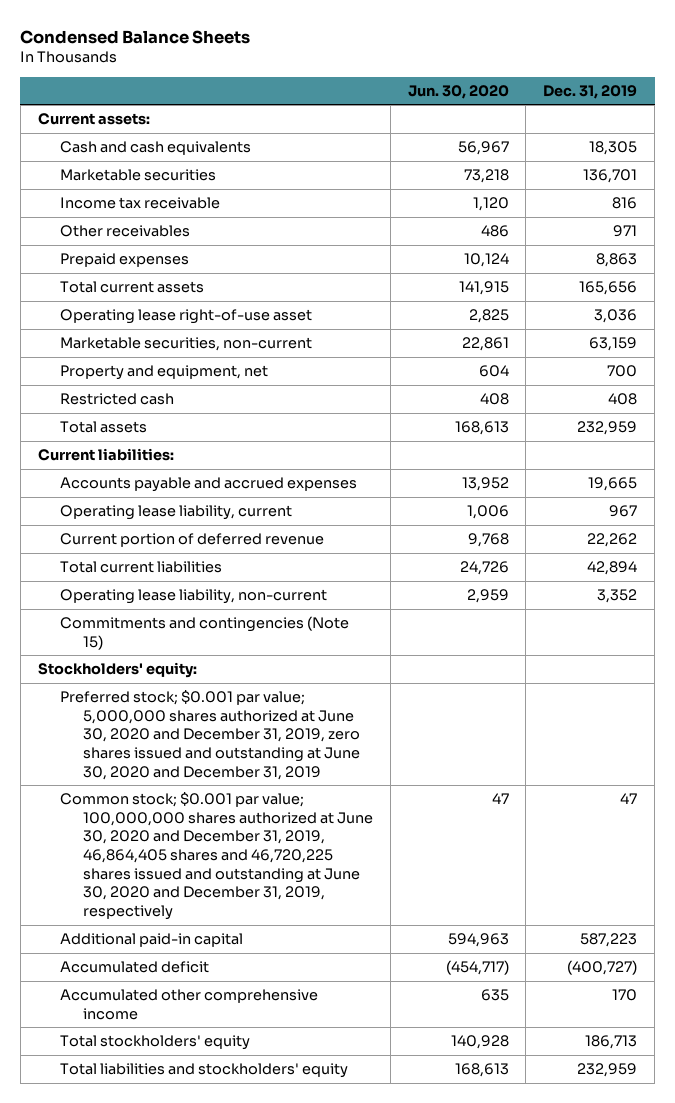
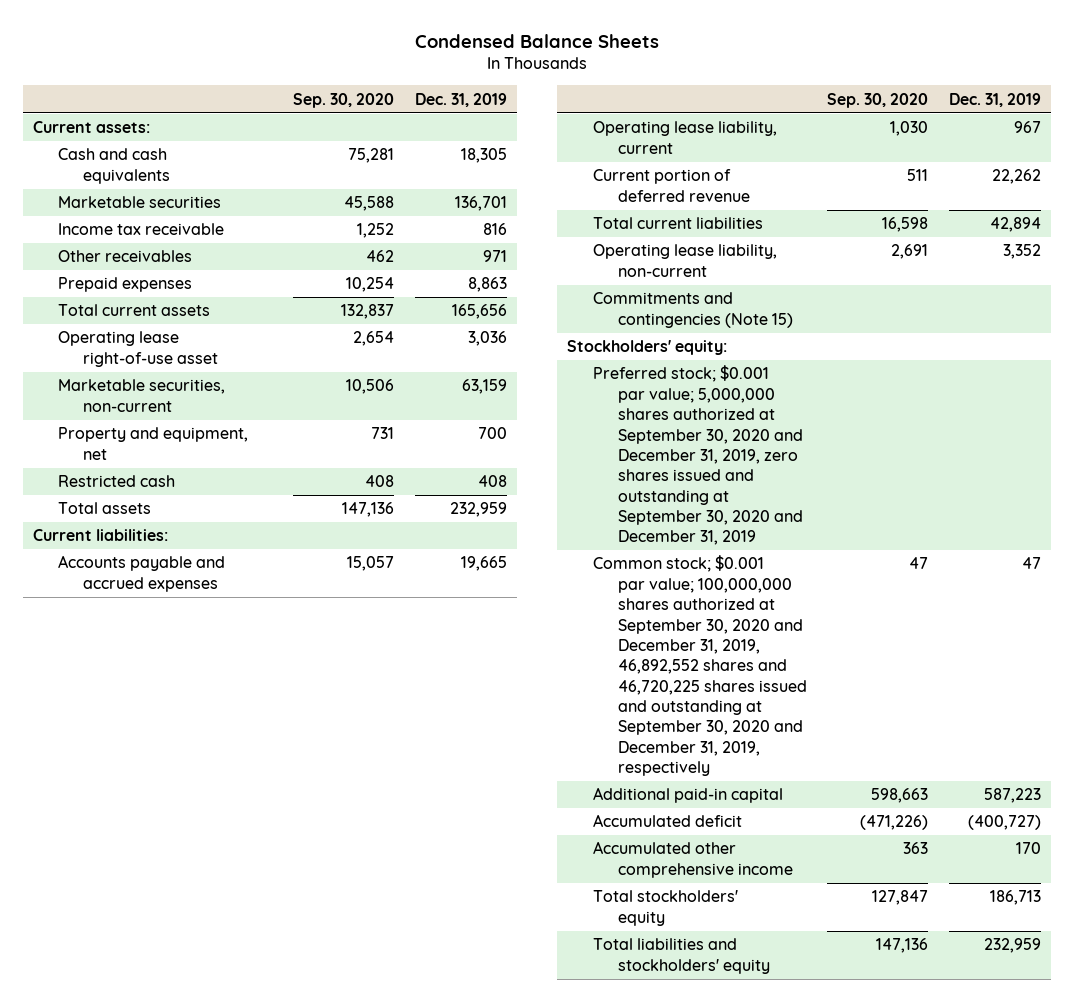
[407,84,509,99] Jun. 30, 2020 -> none
none -> [292,92,394,108] Sep. 30, 2020
[60,690,360,780] Preferred stock; $0.001 par value; 5,000,000 shares authorized at June 30, 2020 and December 31, 2019, zero shares issued and outstanding at June 30, 2020 and December 31, 2019 -> [592,365,803,546] Preferred stock; $0.001 par value; 5,000,000 shares authorized at September 30, 2020 and December 31, 2019, zero shares issued and outstanding at September 30, 2020 and December 31, 2019
[60,792,373,921] Common stock; $0.001 par value; 100,000,000 shares authorized at June 30, 2020 and December 31, 2019, 46,864,405 shares and 46,720,225 shares issued and outstanding at June 30, 2020 and December 31, 2019, respectively -> [592,555,807,777] Common stock; $0.001 par value; 100,000,000 shares authorized at September 30, 2020 and December 31, 2019, 46,892,552 shares and 46,720,225 shares issued and outstanding at September 30, 2020 and December 31, 2019, respectively

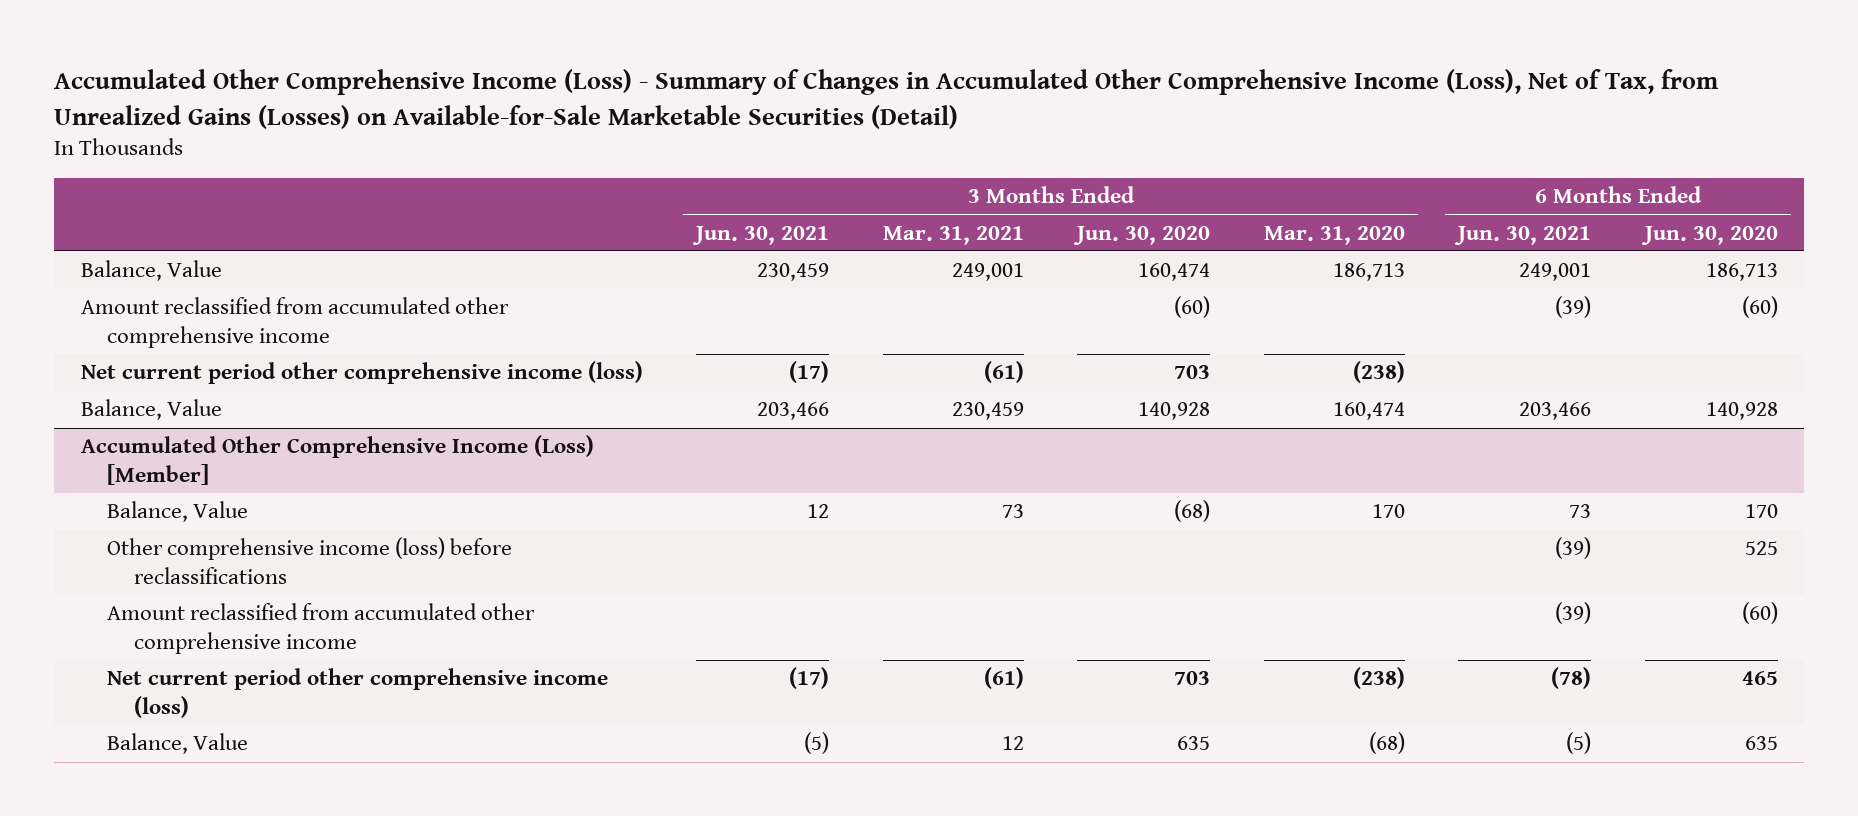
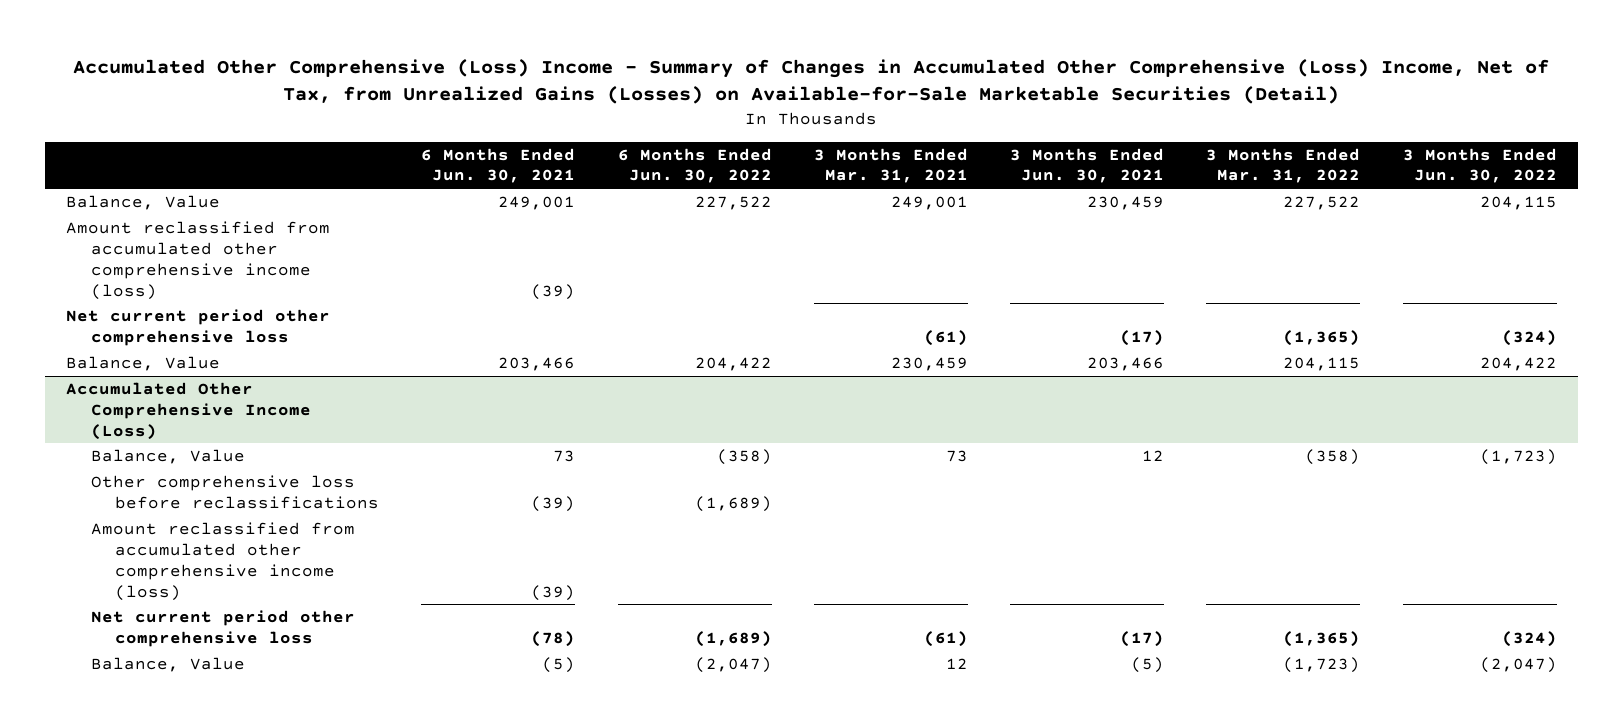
[54,69,1720,129] Accumulated Other Comprehensive Income (Loss) - Summary of Changes in Accumulated Other Comprehensive Income (Loss), Net of Tax, from Unrealized Gains (Losses) on Available-for-Sale Marketable Securities (Detail) -> [73,58,1550,104] Accumulated Other Comprehensive (Loss) Income - Summary of Changes in Accumulated Other Comprehensive (Loss) Income, Net of Tax, from Unrealized Gains (Losses) on Available-for-Sale Marketable Securities (Detail)
[1073,225,1211,245] Jun. 30, 2020 -> none
[1263,225,1405,245] Mar. 31, 2020 -> none
[1640,225,1778,245] Jun. 30, 2020 -> none
none -> [617,147,772,184] 6 Months Ended Jun. 30, 2022
none -> [1206,147,1361,184] 3 Months Ended Mar. 31, 2022
none -> [1402,147,1557,184] 3 Months Ended Jun. 30, 2022
[80,297,509,348] Amount reclassified from accumulated other comprehensive income -> [66,221,331,300] Amount reclassified from accumulated other comprehensive income (loss)
[80,361,643,385] Net current period other comprehensive income (loss) -> [66,309,331,346] Net current period other comprehensive loss
[80,435,594,485] Accumulated Other Comprehensive Income (Loss) [Member] -> [66,382,311,440] Accumulated Other Comprehensive Income (Loss)
[107,537,513,584] Other comprehensive income (loss) before reclassifications -> [90,475,379,509] Other comprehensive loss before reclassifications
[107,603,536,654] Amount reclassified from accumulated other comprehensive income -> [90,522,355,601] Amount reclassified from accumulated other comprehensive income (loss)
[107,668,609,718] Net current period other comprehensive income (loss) -> [90,610,355,647] Net current period other comprehensive loss

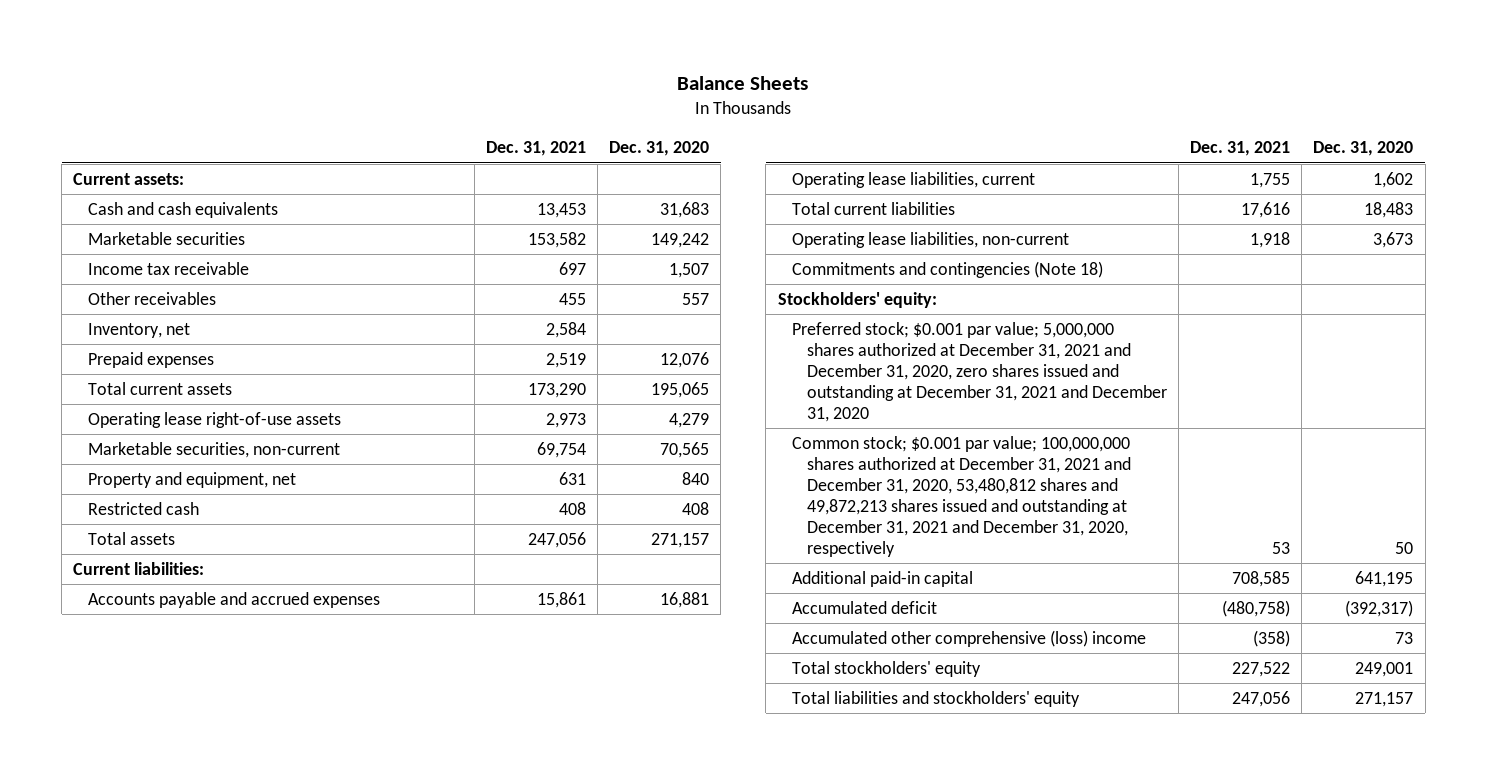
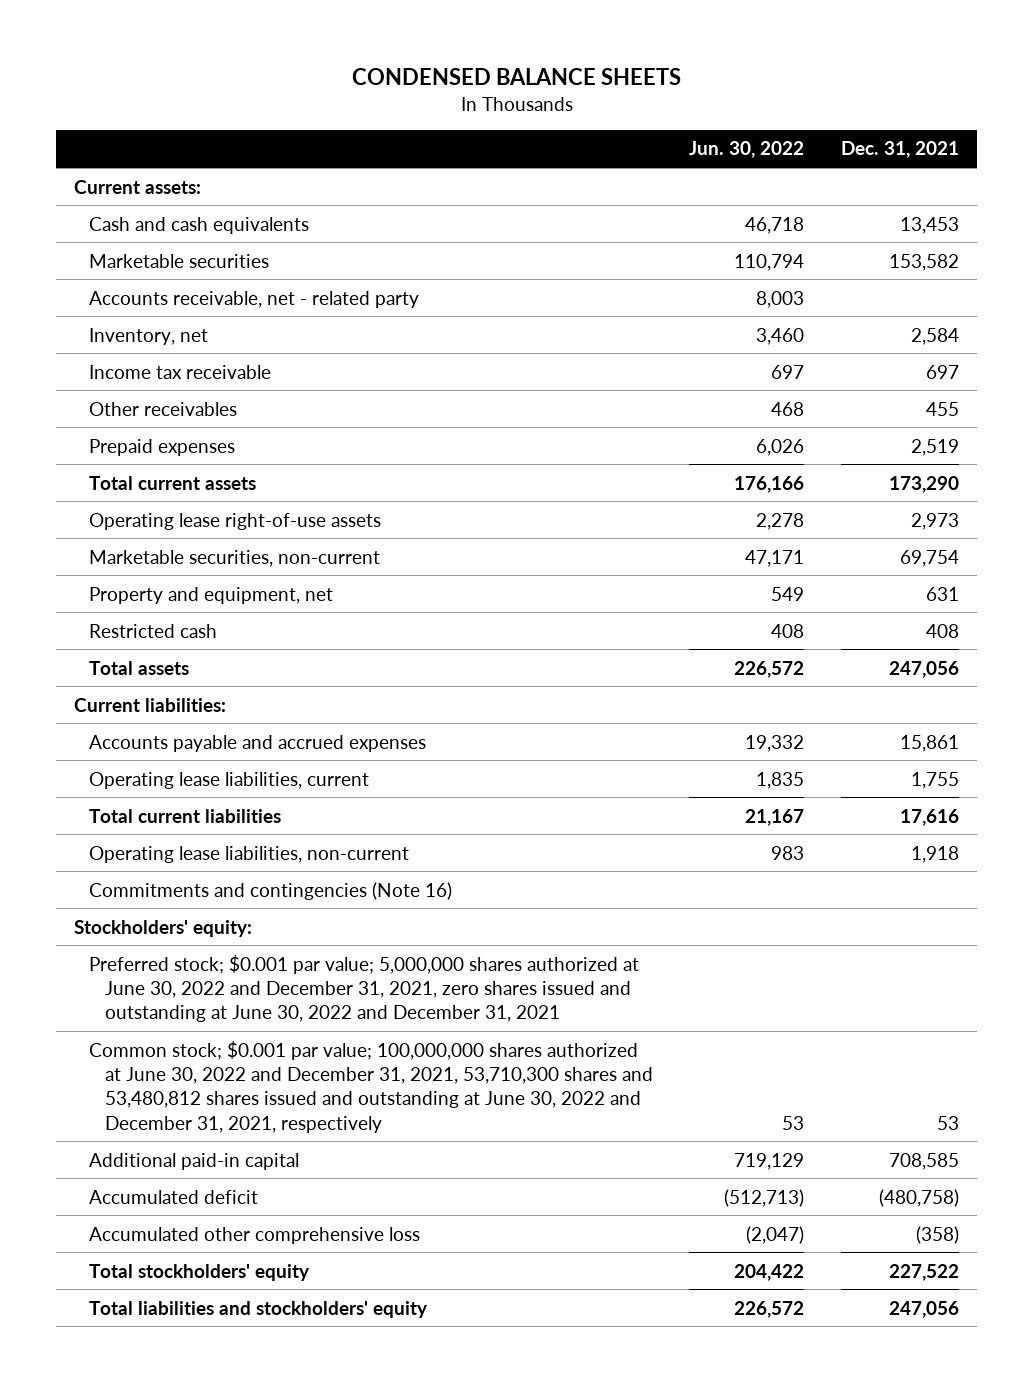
[677,75,809,90] Balance Sheets -> [351,68,681,86] CONDENSED BALANCE SHEETS
[609,141,710,157] Dec. 31, 2020 -> none
none -> [689,141,805,159] Jun. 30, 2022
none -> [89,290,420,308] Accounts receivable, net - related party
[88,323,191,339] Inventory, net -> [89,327,209,345] Inventory, net
[792,261,1104,279] Commitments and contingencies (Note 18) -> [89,881,453,900] Commitments and contingencies (Note 16)
[792,322,1168,422] Preferred stock; $0.001 par value; 5,000,000 shares authorized at December 31, 2021 and December 31, 2020, zero shares issued and outstanding at December 31, 2021 and December 31, 2020 -> [89,954,640,1023] Preferred stock; $0.001 par value; 5,000,000 shares authorized at June 30, 2022 and December 31, 2021, zero shares issued and outstanding at June 30, 2022 and December 31, 2021
[792,436,1132,557] Common stock; $0.001 par value; 100,000,000 shares authorized at December 31, 2021 and December 31, 2020, 53,480,812 shares and 49,872,213 shares issued and outstanding at December 31, 2021 and December 31, 2020, respectively -> [89,1040,653,1133] Common stock; $0.001 par value; 100,000,000 shares authorized at June 30, 2022 and December 31, 2021, 53,710,300 shares and 53,480,812 shares issued and outstanding at June 30, 2022 and December 31, 2021, respectively
[792,630,1147,648] Accumulated other comprehensive (loss) income -> [89,1226,421,1244] Accumulated other comprehensive loss

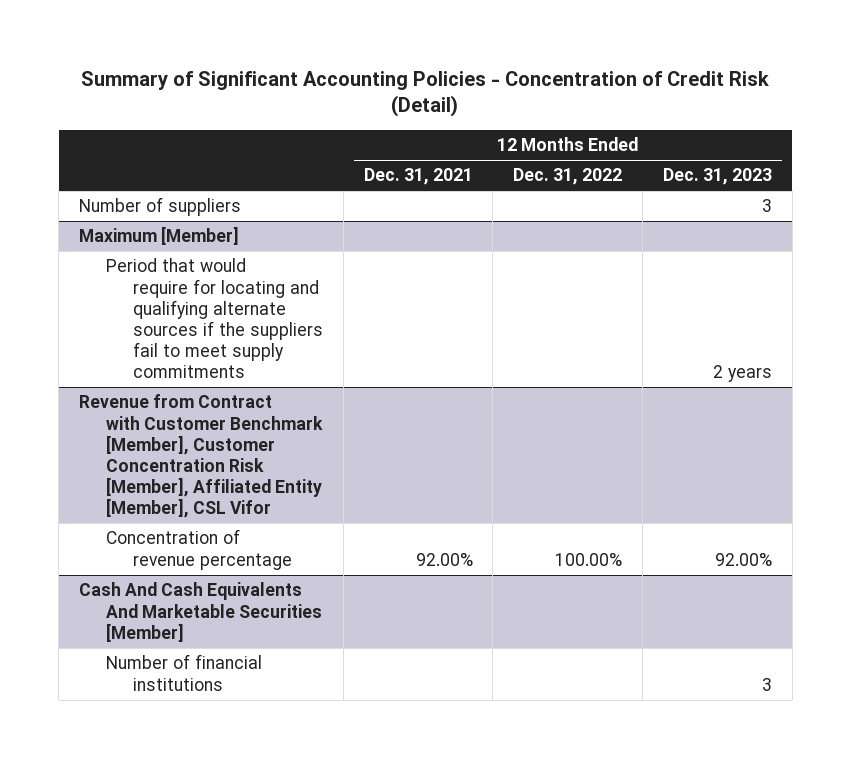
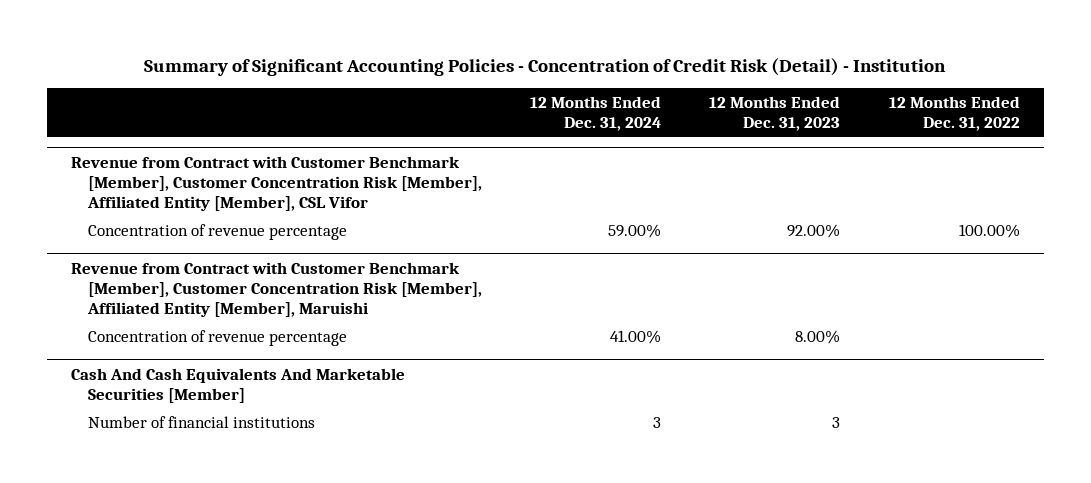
[81,70,770,118] Summary of Significant Accounting Policies - Concentration of Credit Risk (Detail) -> [144,57,947,76] Summary of Significant Accounting Policies - Concentration of Credit Risk (Detail) - Institution
[363,168,473,186] Dec. 31, 2021 -> none
none -> [530,96,662,132] 12 Months Ended Dec. 31, 2024
[79,197,242,217] Number of suppliers -> none
[79,226,240,246] Maximum [Member] -> none
[106,258,324,379] Period that would require for locating and qualifying alternate sources if the suppliers fail to meet supply commitments -> none
none -> [70,261,482,317] Revenue from Contract with Customer Benchmark [Member], Customer Concentration Risk [Member], Affiliated Entity [Member], Maruishi
none -> [87,329,347,346] Concentration of revenue percentage

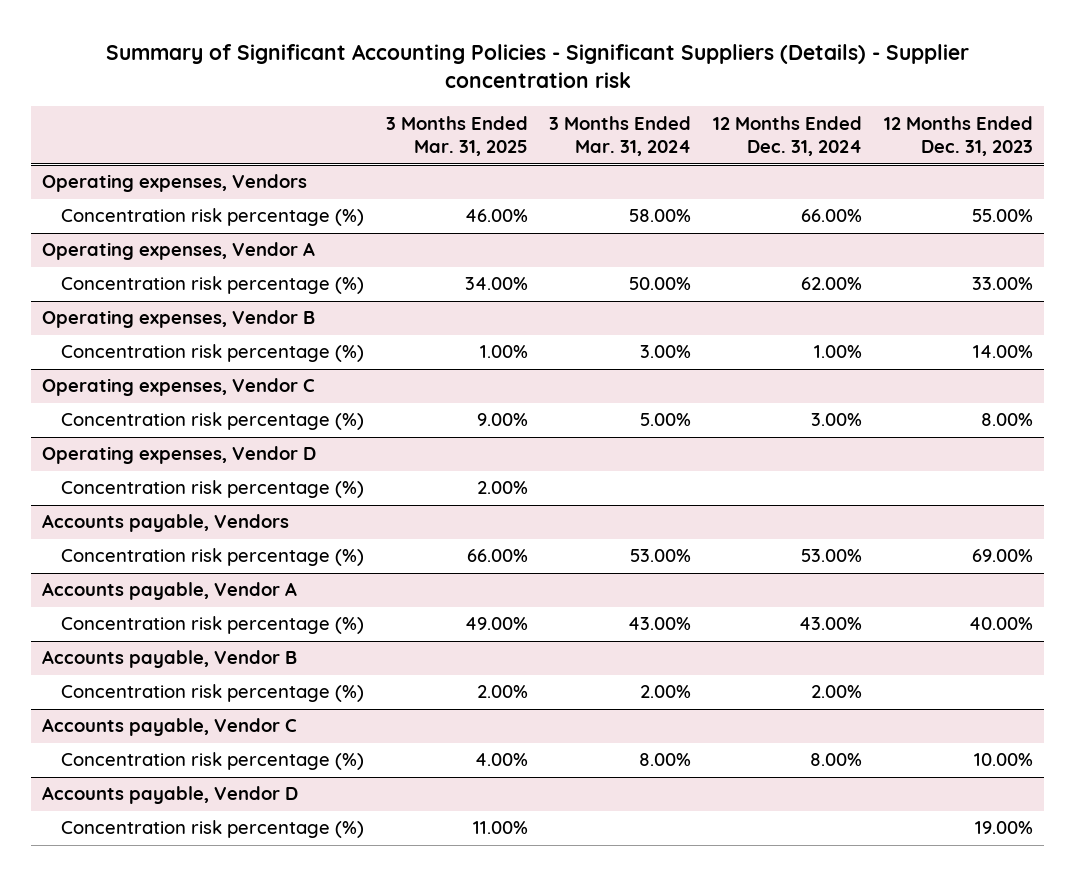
[144,57,947,76] Summary of Significant Accounting Policies - Concentration of Credit Risk (Detail) - Institution -> [105,43,969,89] Summary of Significant Accounting Policies - Significant Suppliers (Details) - Supplier concentration risk
[888,96,1020,132] 12 Months Ended Dec. 31, 2022 -> none
none -> [385,115,528,157] 3 Months Ended Mar. 31, 2025
none -> [549,115,692,157] 3 Months Ended Mar. 31, 2024
[70,155,482,211] Revenue from Contract with Customer Benchmark [Member], Customer Concentration Risk [Member], Affiliated Entity [Member], CSL Vifor -> none
[70,261,482,317] Revenue from Contract with Customer Benchmark [Member], Customer Concentration Risk [Member], Affiliated Entity [Member], Maruishi -> none
[70,367,405,403] Cash And Cash Equivalents And Marketable Securities [Member] -> none
[87,415,315,428] Number of financial institutions -> none
none -> [42,174,308,193] Operating expenses, Vendors
[87,223,347,240] Concentration of revenue percentage -> [61,208,365,227] Concentration risk percentage (%)
[608,223,662,238] 59.00% -> [801,209,863,223] 66.00%
[787,223,841,238] 92.00% -> [971,209,1033,223] 55.00%
none -> [42,242,316,261] Operating expenses, Vendor A
[87,329,347,346] Concentration of revenue percentage -> [61,276,365,295] Concentration risk percentage (%)
[610,329,662,344] 41.00% -> [801,277,863,291] 62.00%
[795,329,841,344] 8.00% -> [971,277,1033,291] 33.00%
none -> [42,310,316,329] Operating expenses, Vendor B
none -> [61,344,365,363] Concentration risk percentage (%)
none -> [42,378,316,397] Operating expenses, Vendor C
none -> [61,412,365,431] Concentration risk percentage (%)
none -> [42,446,317,465] Operating expenses, Vendor D
none -> [61,480,365,499] Concentration risk percentage (%)
none -> [42,514,290,533] Accounts payable, Vendors
none -> [61,548,365,567] Concentration risk percentage (%)
none -> [42,582,298,601] Accounts payable, Vendor A
none -> [61,616,365,635] Concentration risk percentage (%)
none -> [42,650,298,669] Accounts payable, Vendor B
none -> [61,684,365,703] Concentration risk percentage (%)
none -> [42,718,298,737] Accounts payable, Vendor C
none -> [61,752,365,771] Concentration risk percentage (%)
none -> [42,786,299,805] Accounts payable, Vendor D
none -> [61,820,365,839] Concentration risk percentage (%)

